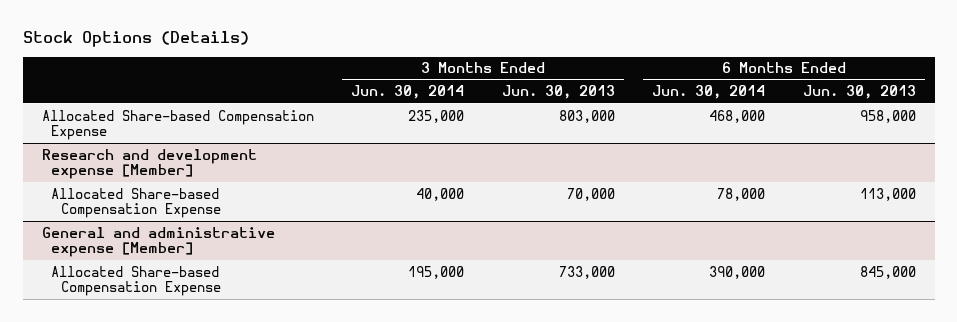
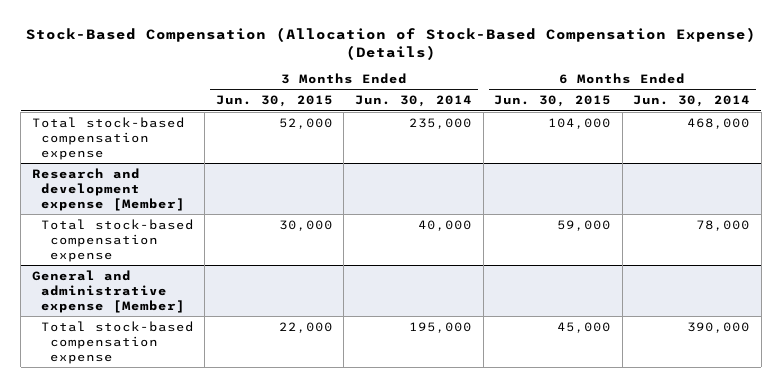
[22,31,249,48] Stock Options (Details) -> [25,26,756,61] Stock-Based Compensation (Allocation of Stock-Based Compensation Expense) (Details)
[501,85,615,100] Jun. 30, 2013 -> none
[802,85,916,100] Jun. 30, 2013 -> none
none -> [215,95,333,108] Jun. 30, 2015
none -> [494,95,612,108] Jun. 30, 2015
[41,109,314,141] Allocated Share-based Compensation Expense -> [31,116,185,160] Total stock-based compensation expense
[51,187,221,219] Allocated Share-based Compensation Expense -> [40,218,194,262] Total stock-based compensation expense
[51,265,221,297] Allocated Share-based Compensation Expense -> [40,320,194,364] Total stock-based compensation expense

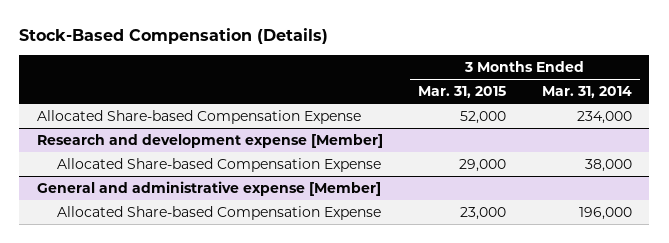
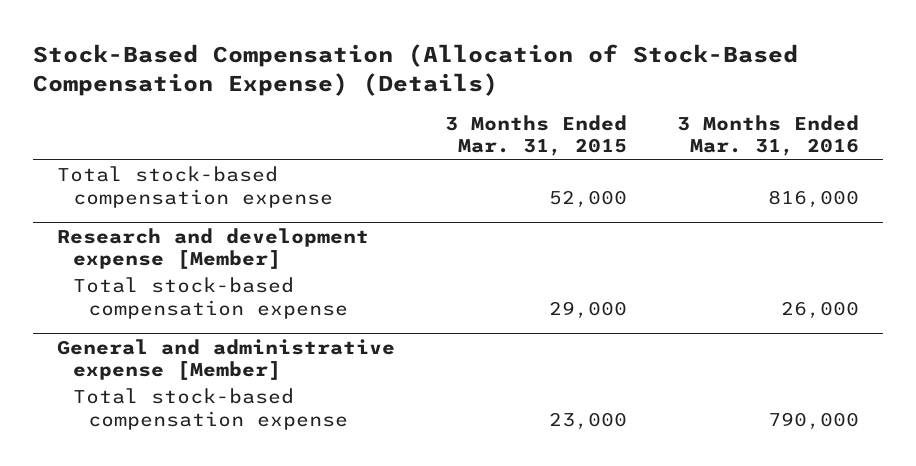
[19,28,329,45] Stock-Based Compensation (Details) -> [32,43,798,96] Stock-Based Compensation (Allocation of Stock-Based Compensation Expense) (Details)
[541,86,632,99] Mar. 31, 2014 -> none
none -> [676,114,859,157] 3 Months Ended Mar. 31, 2016
[37,109,362,124] Allocated Share-based Compensation Expense -> [57,166,333,208] Total stock-based compensation expense
[57,157,382,172] Allocated Share-based Compensation Expense -> [72,277,349,319] Total stock-based compensation expense
[57,205,382,220] Allocated Share-based Compensation Expense -> [72,388,349,430] Total stock-based compensation expense

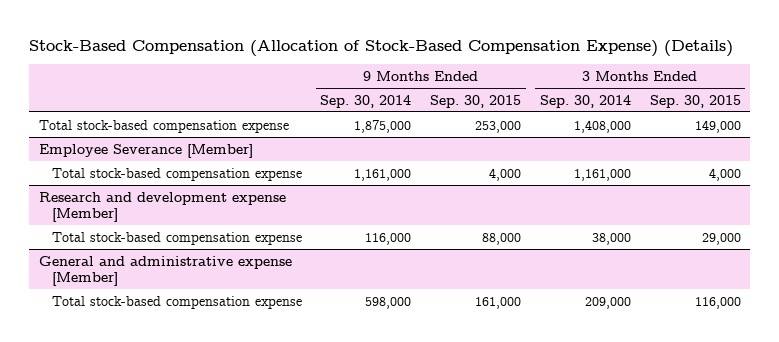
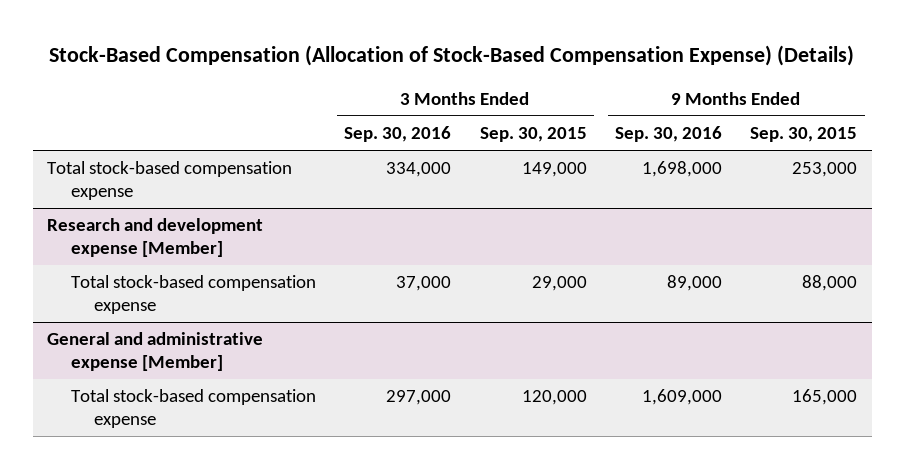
[320,94,412,108] Sep. 30, 2014 -> none
[539,94,631,108] Sep. 30, 2014 -> none
none -> [344,126,452,143] Sep. 30, 2016
none -> [614,126,722,143] Sep. 30, 2016
[38,143,253,158] Employee Severance [Member] -> none
[51,167,302,181] Total stock-based compensation expense -> none
[475,296,522,309] 161,000 -> [792,389,858,406] 165,000
[694,296,741,309] 116,000 -> [521,390,587,406] 120,000

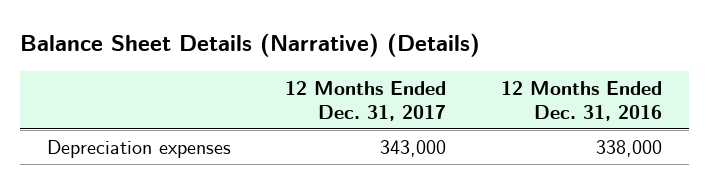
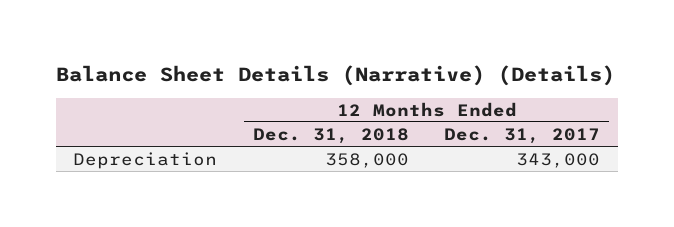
[500,80,662,121] 12 Months Ended Dec. 31, 2016 -> none
none -> [252,127,409,144] Dec. 31, 2018
[46,139,231,158] Depreciation expenses -> [73,151,218,169] Depreciation

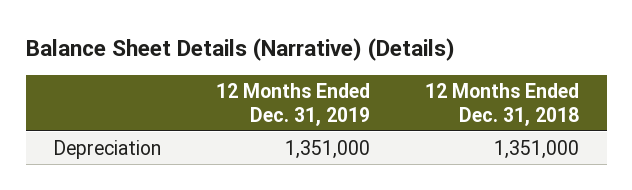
[444,127,601,144] Dec. 31, 2017 -> none
none -> [216,82,371,126] 12 Months Ended Dec. 31, 2019
[324,152,409,168] 358,000 -> [494,139,580,159] 1,351,000

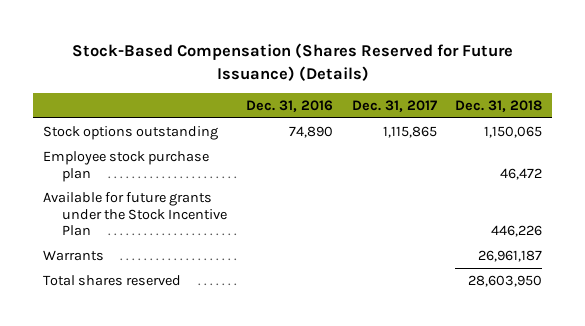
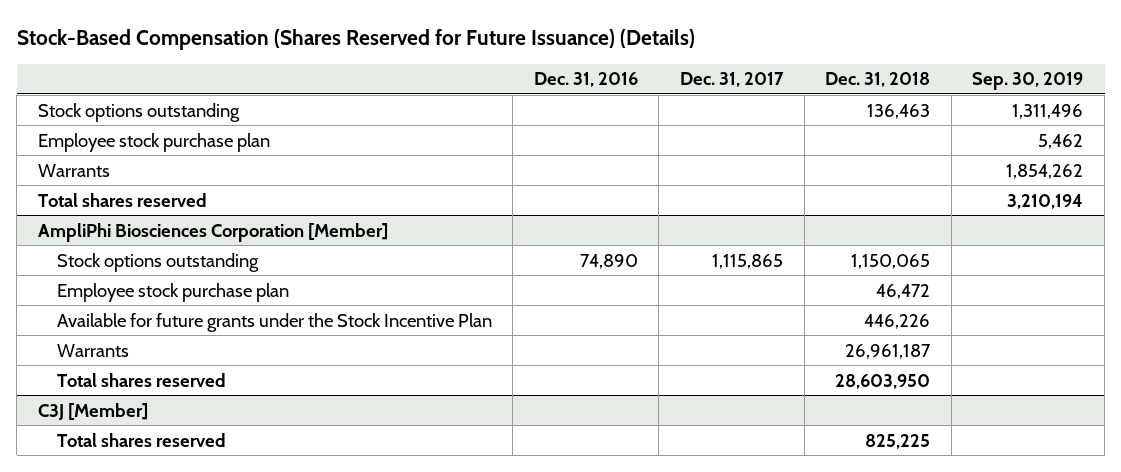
none -> [972,72,1084,91] Sep. 30, 2019
none -> [38,102,241,122] Stock options outstanding
none -> [38,132,271,152] Employee stock purchase plan
none -> [38,163,111,177] Warrants
none -> [38,192,208,207] Total shares reserved
none -> [38,222,389,242] AmpliPhi Biosciences Corporation [Member]
none -> [38,402,149,420] C3J [Member]
none -> [56,432,226,447] Total shares reserved

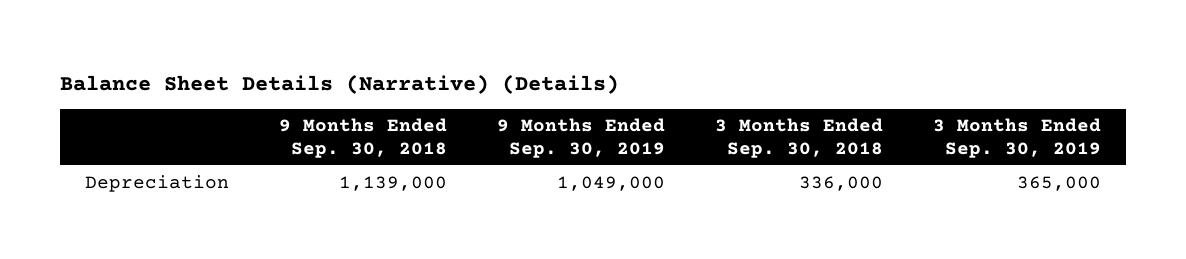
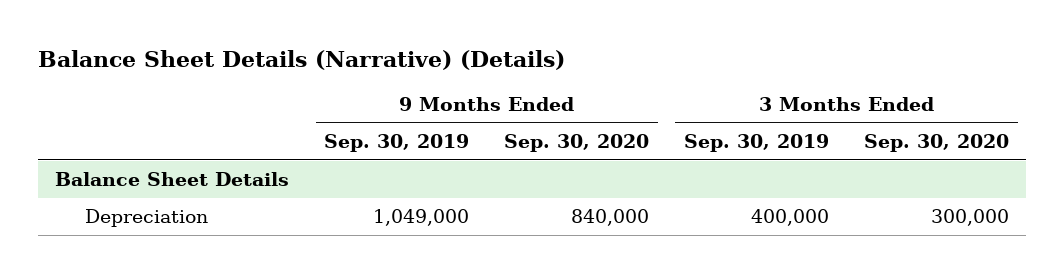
[278,118,447,158] 9 Months Ended Sep. 30, 2018 -> none
[715,118,884,158] 3 Months Ended Sep. 30, 2018 -> none
none -> [504,134,650,153] Sep. 30, 2020
none -> [863,134,1009,153] Sep. 30, 2020
none -> [55,172,290,187] Balance Sheet Details
[1017,176,1102,192] 365,000 -> [751,209,830,227] 400,000

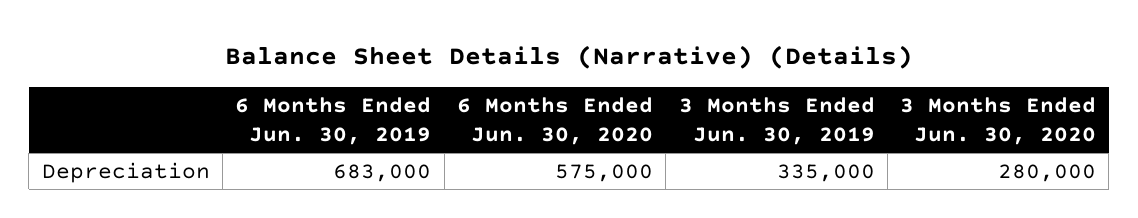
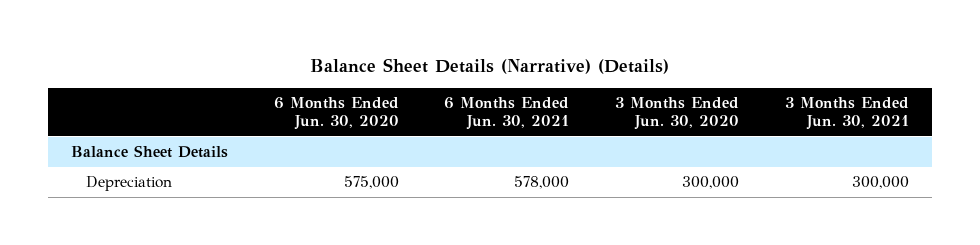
[235,97,432,145] 6 Months Ended Jun. 30, 2019 -> none
[678,97,875,145] 3 Months Ended Jun. 30, 2019 -> none
none -> [444,96,570,131] 6 Months Ended Jun. 30, 2021
none -> [784,96,909,131] 3 Months Ended Jun. 30, 2021
none -> [70,145,228,159] Balance Sheet Details
[998,163,1097,182] 280,000 -> [682,176,740,190] 300,000

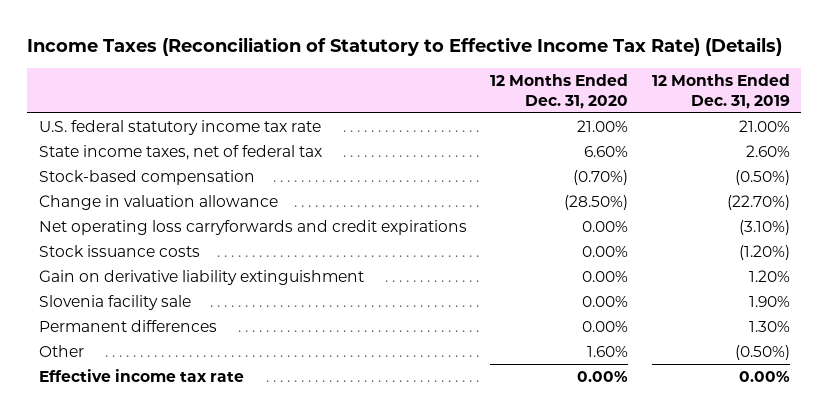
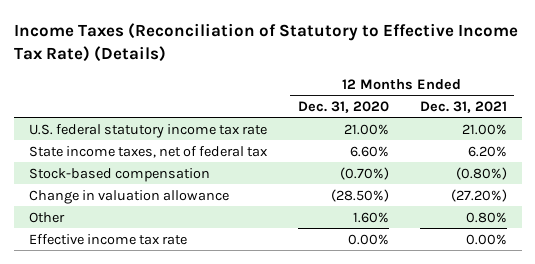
[651,73,790,109] 12 Months Ended Dec. 31, 2019 -> none
none -> [419,101,507,114] Dec. 31, 2021
[39,220,468,236] Net operating loss carryforwards and credit expirations -> none
[39,245,201,258] Stock issuance costs -> none
[39,270,365,286] Gain on derivative liability extinguishment -> none
[39,295,192,311] Slovenia facility sale -> none
[39,320,218,333] Permanent differences -> none

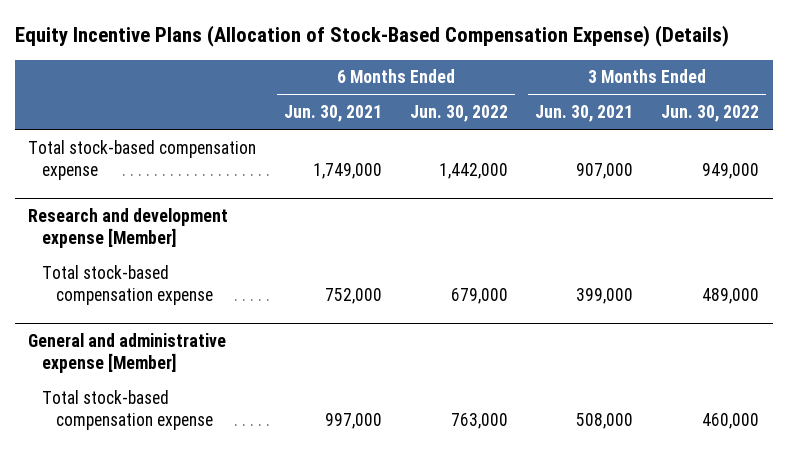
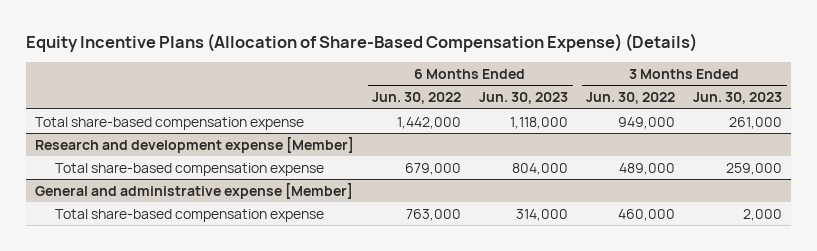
[14,24,729,47] Equity Incentive Plans (Allocation of Stock-Based Compensation Expense) (Details) -> [26,33,698,53] Equity Incentive Plans (Allocation of Share-Based Compensation Expense) (Details)
[284,105,383,123] Jun. 30, 2021 -> none
[535,105,634,123] Jun. 30, 2021 -> none
none -> [479,92,569,105] Jun. 30, 2023
none -> [693,92,783,105] Jun. 30, 2023
[28,139,257,181] Total stock-based compensation expense -> [35,116,305,130] Total share-based compensation expense
[42,264,214,306] Total stock-based compensation expense -> [55,162,325,176] Total share-based compensation expense
[42,389,214,431] Total stock-based compensation expense -> [55,208,325,222] Total share-based compensation expense

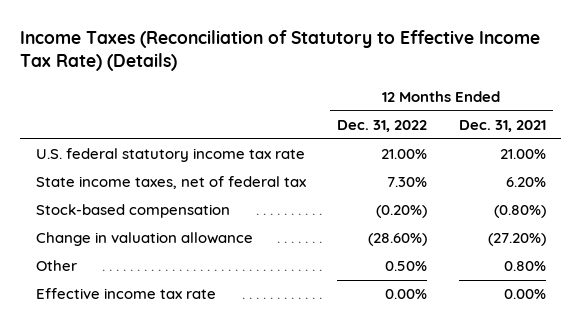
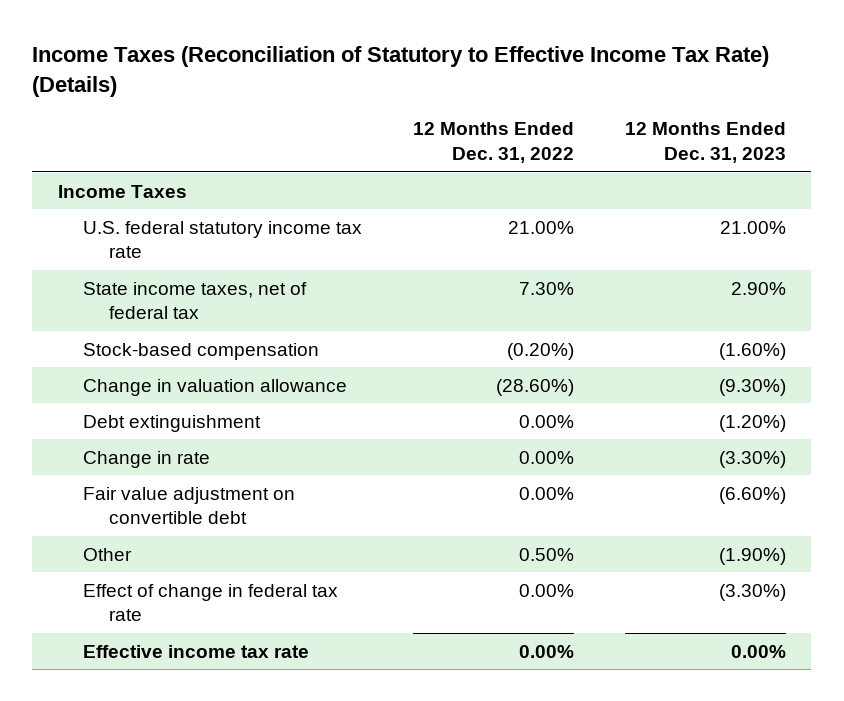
[458,120,546,133] Dec. 31, 2021 -> none
none -> [625,122,787,164] 12 Months Ended Dec. 31, 2023
none -> [57,184,187,198] Income Taxes
none -> [83,414,262,432] Debt extinguishment
none -> [83,450,211,468] Change in rate
none -> [83,486,296,525] Fair value adjustment on convertible debt
none -> [83,583,339,622] Effect of change in federal tax rate

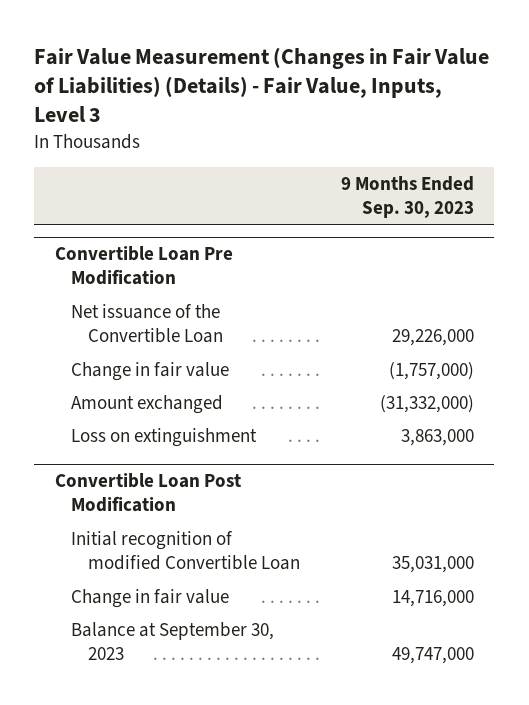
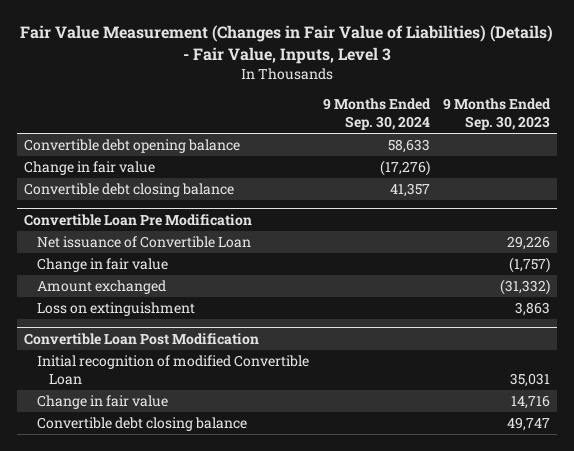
none -> [322,98,431,130] 9 Months Ended Sep. 30, 2024
none -> [23,139,240,154] Convertible debt opening balance
none -> [23,161,155,176] Change in fair value
none -> [23,183,234,198] Convertible debt closing balance
[71,303,223,344] Net issuance of the Convertible Loan -> [36,236,251,249] Net issuance of Convertible Loan
[391,329,474,347] 29,226,000 -> [507,236,551,251] 29,226
[388,361,474,380] (1,757,000) -> [509,257,551,274] (1,757)
[379,394,474,413] (31,332,000) -> [500,279,551,296] (31,332)
[400,428,474,446] 3,863,000 -> [515,302,551,317] 3,863
[71,621,275,661] Balance at September 30, 2023 -> none
[391,556,474,574] 35,031,000 -> [510,373,551,388] 35,031
[391,589,474,607] 14,716,000 -> [511,395,551,410] 14,716
none -> [36,417,247,432] Convertible debt closing balance

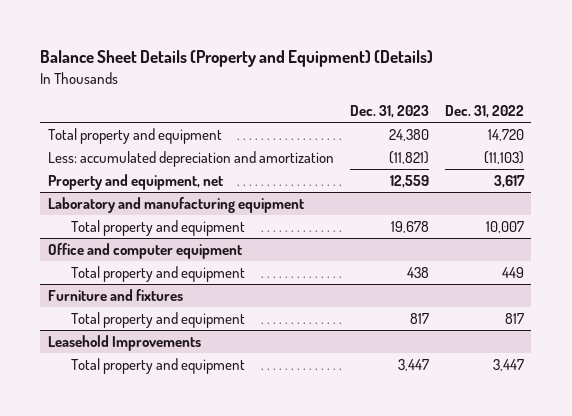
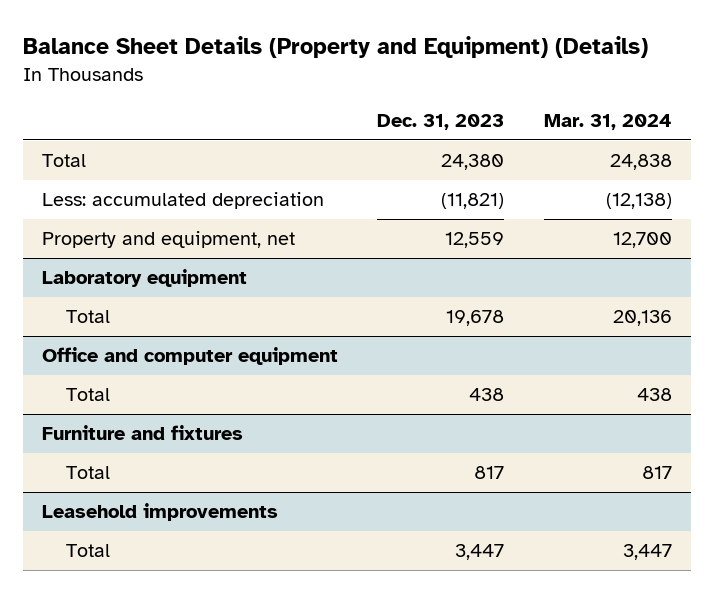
[444,104,524,118] Dec. 31, 2022 -> none
none -> [543,114,672,131] Mar. 31, 2024
[48,128,223,145] Total property and equipment -> [42,154,87,168] Total
[48,151,335,168] Less: accumulated depreciation and amortization -> [42,192,325,210] Less: accumulated depreciation
[48,197,305,214] Laboratory and manufacturing equipment -> [42,269,248,288] Laboratory equipment
[70,220,245,237] Total property and equipment -> [65,310,110,324] Total
[70,266,245,283] Total property and equipment -> [65,388,110,402] Total
[70,312,245,329] Total property and equipment -> [65,466,110,480] Total
[48,335,202,352] Leasehold Improvements -> [42,503,279,522] Leasehold improvements
[70,358,245,375] Total property and equipment -> [65,544,110,558] Total

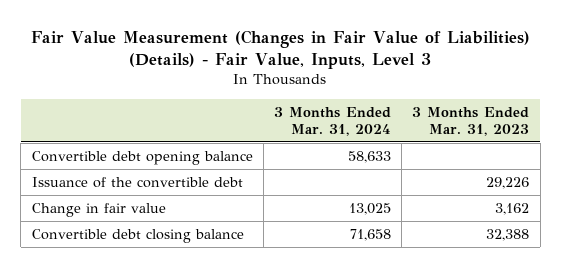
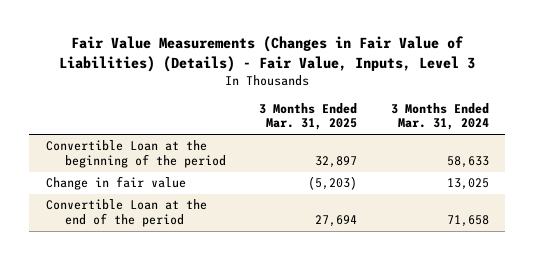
[31,29,531,70] Fair Value Measurement (Changes in Fair Value of Liabilities) (Details) - Fair Value, Inputs, Level 3 -> [59,36,476,72] Fair Value Measurements (Changes in Fair Value of Liabilities) (Details) - Fair Value, Inputs, Level 3
[412,106,530,136] 3 Months Ended Mar. 31, 2023 -> none
none -> [259,102,358,131] 3 Months Ended Mar. 31, 2025
[31,177,243,189] Issuance of the convertible debt -> none
[31,151,253,166] Convertible debt opening balance -> [45,140,227,169] Convertible Loan at the beginning of the period
[31,229,244,244] Convertible debt closing balance -> [45,199,207,228] Convertible Loan at the end of the period

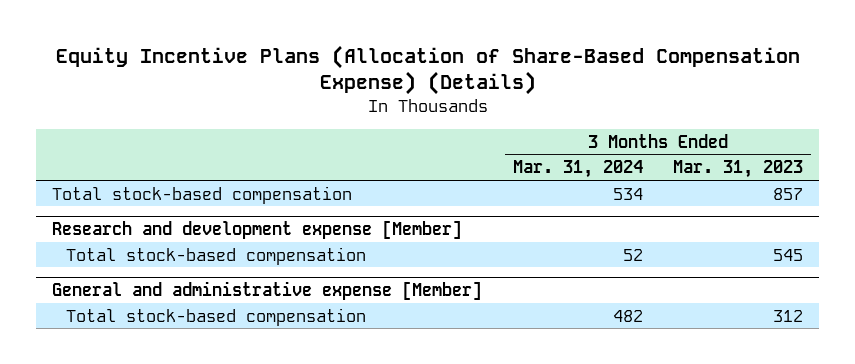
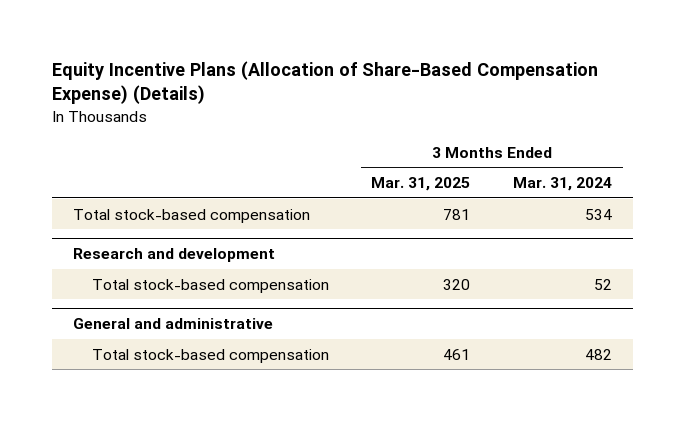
[673,160,804,179] Mar. 31, 2023 -> none
none -> [371,177,471,192] Mar. 31, 2025
[51,219,462,239] Research and development expense [Member] -> [72,248,275,263] Research and development
[51,280,482,300] General and administrative expense [Member] -> [72,318,273,330] General and administrative

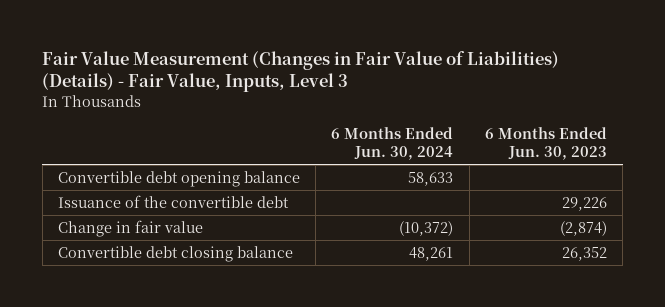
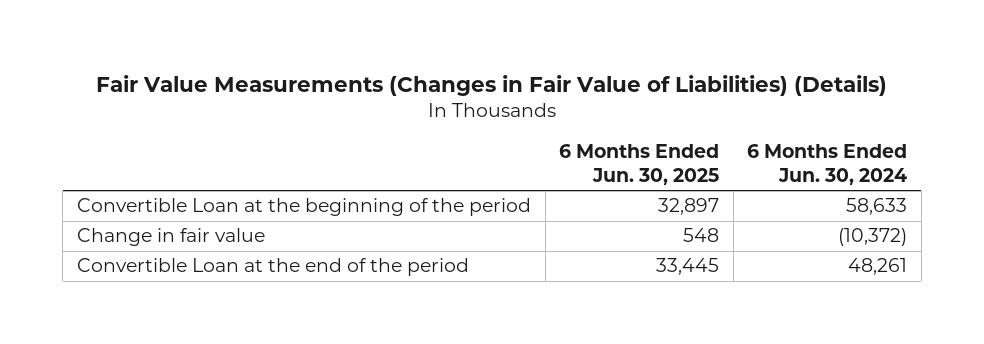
[42,50,560,93] Fair Value Measurement (Changes in Fair Value of Liabilities) (Details) - Fair Value, Inputs, Level 3 -> [96,75,888,97] Fair Value Measurements (Changes in Fair Value of Liabilities) (Details)
[485,127,608,161] 6 Months Ended Jun. 30, 2023 -> none
none -> [559,143,720,185] 6 Months Ended Jun. 30, 2025
[57,194,289,208] Issuance of the convertible debt -> none
[57,170,300,187] Convertible debt opening balance -> [76,198,531,217] Convertible Loan at the beginning of the period
[57,245,293,262] Convertible debt closing balance -> [76,258,469,277] Convertible Loan at the end of the period

